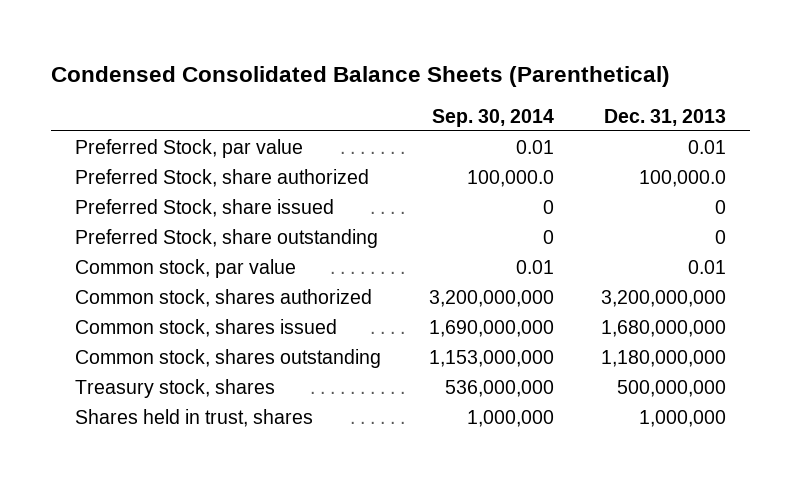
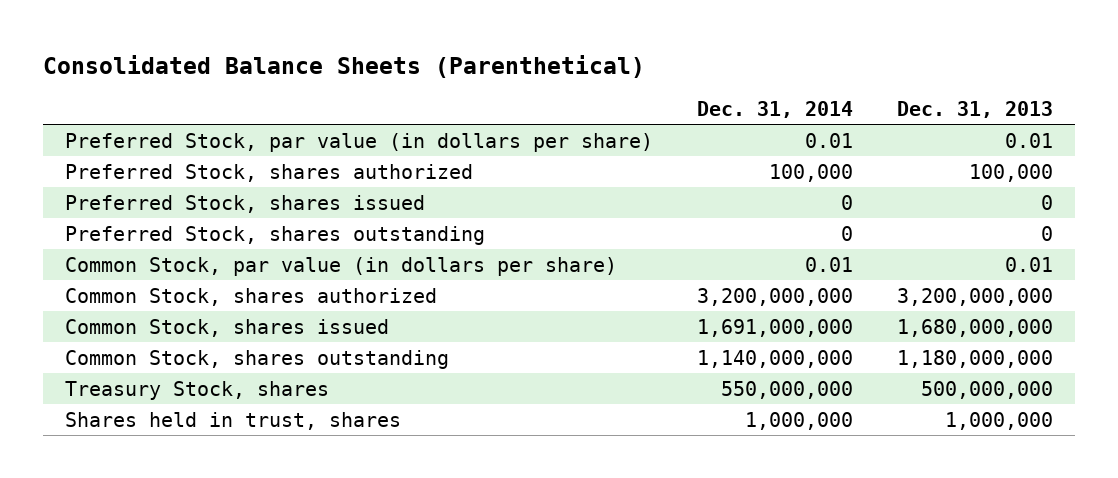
[51,65,671,87] Condensed Consolidated Balance Sheets (Parenthetical) -> [43,54,646,78] Consolidated Balance Sheets (Parenthetical)
[431,108,554,127] Sep. 30, 2014 -> none
none -> [696,101,853,119] Dec. 31, 2014
[75,138,304,158] Preferred Stock, par value -> [65,132,654,152] Preferred Stock, par value (in dollars per share)
[75,168,370,187] Preferred Stock, share authorized -> [65,163,474,182] Preferred Stock, shares authorized
[638,169,726,187] 100,000.0 -> [968,163,1053,182] 100,000
[75,198,335,217] Preferred Stock, share issued -> [65,194,426,213] Preferred Stock, shares issued
[75,228,379,248] Preferred Stock, share outstanding -> [65,225,486,245] Preferred Stock, shares outstanding
[75,258,297,278] Common stock, par value -> [65,256,618,276] Common Stock, par value (in dollars per share)
[75,288,373,307] Common stock, shares authorized -> [65,287,438,306] Common Stock, shares authorized
[75,318,338,337] Common stock, shares issued -> [65,318,390,337] Common Stock, shares issued
[75,348,382,368] Common stock, shares outstanding -> [65,349,450,369] Common Stock, shares outstanding
[75,378,276,398] Treasury stock, shares -> [65,380,330,400] Treasury Stock, shares

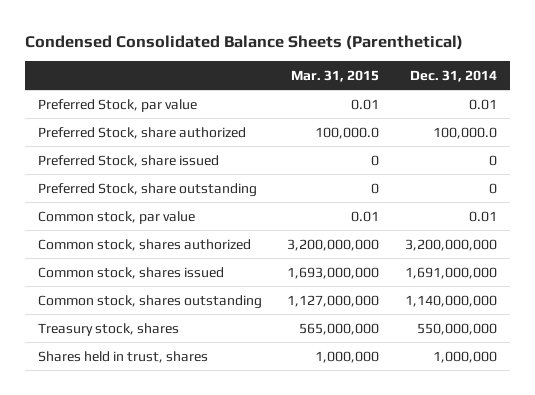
[43,54,646,78] Consolidated Balance Sheets (Parenthetical) -> [24,35,463,51] Condensed Consolidated Balance Sheets (Parenthetical)
[896,101,1053,119] Dec. 31, 2013 -> none
none -> [291,69,380,82] Mar. 31, 2015
[65,132,654,152] Preferred Stock, par value (in dollars per share) -> [37,98,197,112] Preferred Stock, par value
[65,163,474,182] Preferred Stock, shares authorized -> [37,126,246,139] Preferred Stock, share authorized
[768,163,853,182] 100,000 -> [433,126,498,139] 100,000.0
[65,194,426,213] Preferred Stock, shares issued -> [37,154,219,167] Preferred Stock, share issued
[65,225,486,245] Preferred Stock, shares outstanding -> [37,182,257,197] Preferred Stock, share outstanding
[65,256,618,276] Common Stock, par value (in dollars per share) -> [37,210,195,224] Common stock, par value
[65,287,438,306] Common Stock, shares authorized -> [37,238,251,251] Common stock, shares authorized
[65,318,390,337] Common Stock, shares issued -> [37,266,224,279] Common stock, shares issued
[65,349,450,369] Common Stock, shares outstanding -> [37,294,262,309] Common stock, shares outstanding
[65,380,330,400] Treasury Stock, shares -> [37,322,179,336] Treasury stock, shares

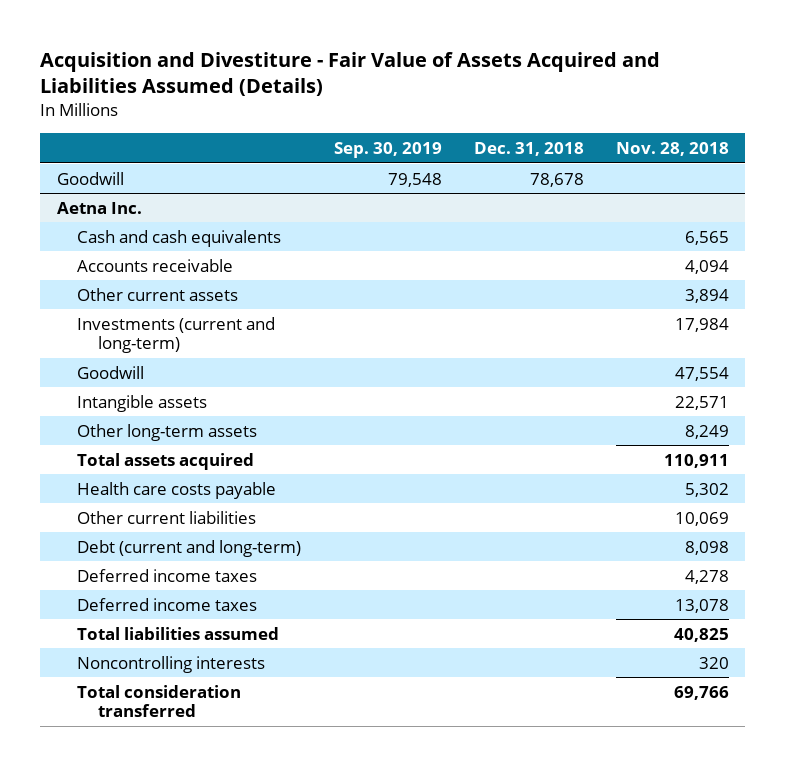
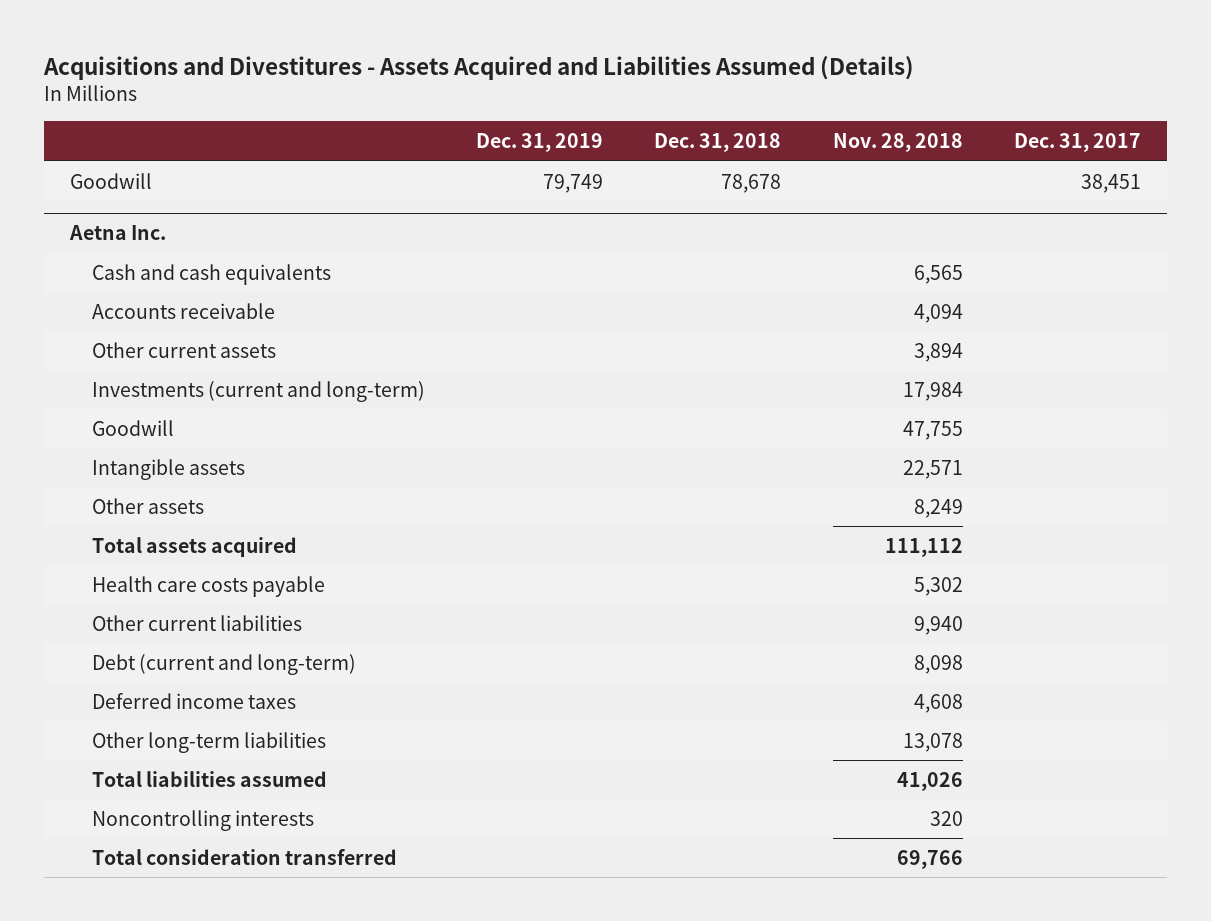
[40,51,661,97] Acquisition and Divestiture - Fair Value of Assets Acquired and Liabilities Assumed (Details) -> [43,55,915,80] Acquisitions and Divestitures - Assets Acquired and Liabilities Assumed (Details)
[333,141,442,158] Sep. 30, 2019 -> none
none -> [475,133,603,153] Dec. 31, 2019
none -> [1014,133,1142,153] Dec. 31, 2017
[675,366,730,381] 47,554 -> [902,420,963,440] 47,755
[77,423,258,441] Other long-term assets -> [91,497,204,514] Other assets
[664,453,730,468] 110,911 -> [884,537,963,557] 111,112
[675,511,730,526] 10,069 -> [913,615,963,635] 9,940
[685,569,730,584] 4,278 -> [913,693,963,713] 4,608
[77,597,258,611] Deferred income taxes -> [91,731,326,753] Other long-term liabilities
[674,627,730,642] 40,825 -> [896,771,963,791] 41,026

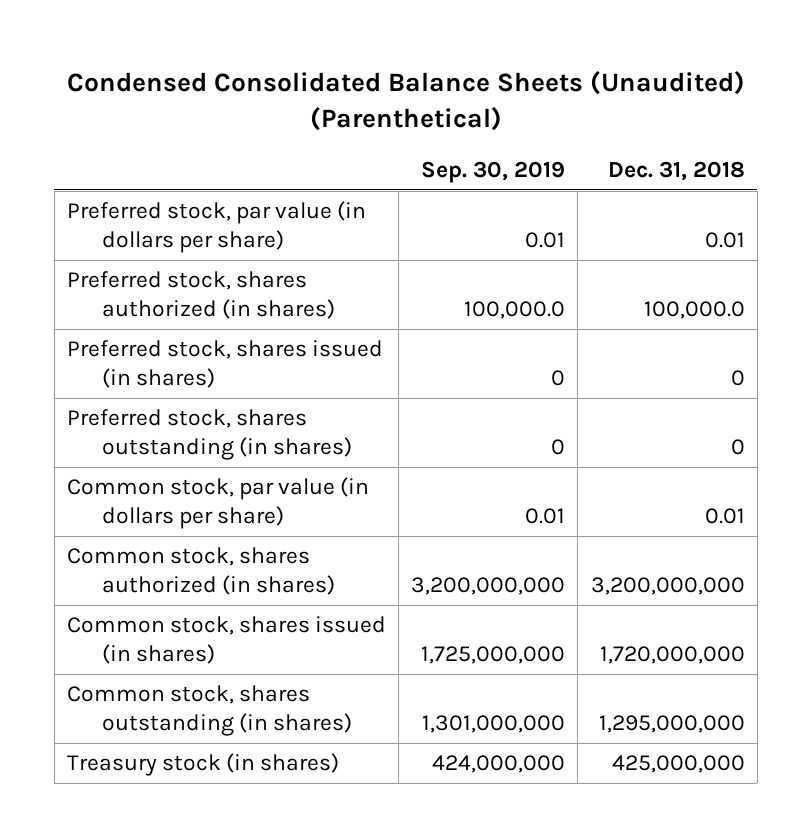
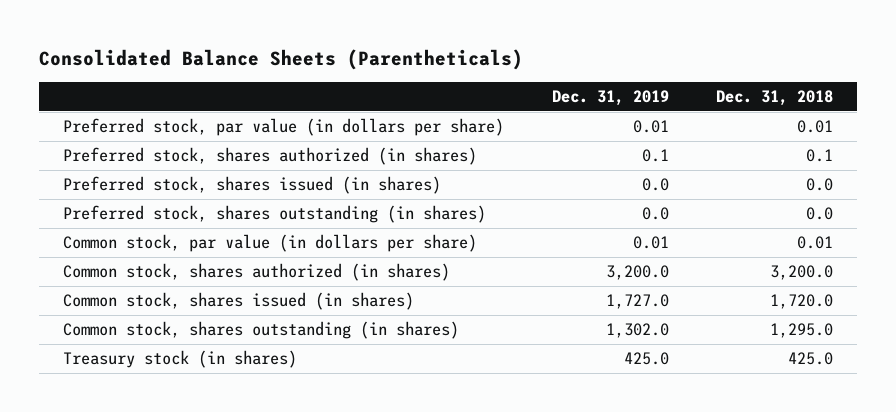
[66,70,745,131] Condensed Consolidated Balance Sheets (Unaudited) (Parenthetical) -> [39,49,524,71] Consolidated Balance Sheets (Parentheticals)
[421,161,566,184] Sep. 30, 2019 -> none
none -> [551,90,669,107] Dec. 31, 2019
[643,301,745,320] 100,000.0 -> [806,149,834,163] 0.1
[730,370,745,387] 0 -> [806,178,834,192] 0.0
[730,439,745,456] 0 -> [806,207,834,221] 0.0
[590,577,745,596] 3,200,000,000 -> [770,265,834,281] 3,200.0
[599,646,745,665] 1,720,000,000 -> [770,294,834,310] 1,720.0
[598,715,745,734] 1,295,000,000 -> [770,323,834,339] 1,295.0
[611,755,745,774] 425,000,000 -> [788,352,834,366] 425.0

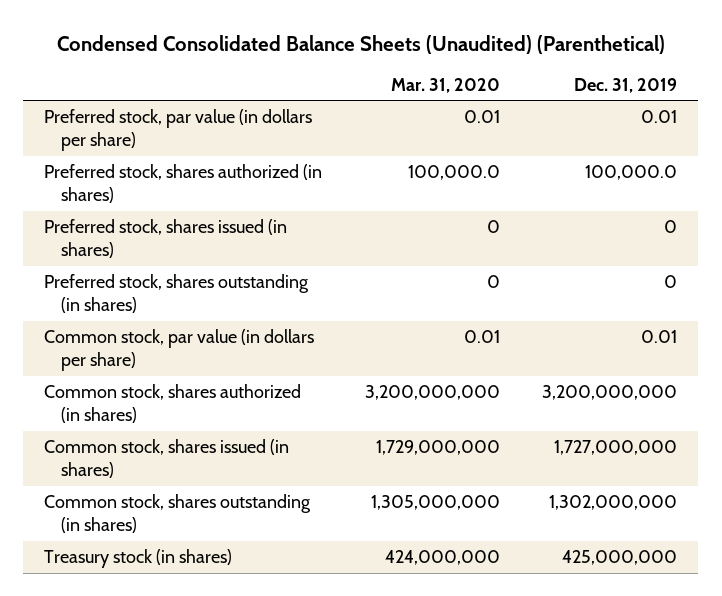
[39,49,524,71] Consolidated Balance Sheets (Parentheticals) -> [56,34,665,54] Condensed Consolidated Balance Sheets (Unaudited) (Parenthetical)
[716,90,834,107] Dec. 31, 2018 -> none
none -> [390,77,500,93] Mar. 31, 2020
[641,149,669,163] 0.1 -> [585,165,678,181] 100,000.0
[641,178,669,192] 0.0 -> [664,220,678,234] 0
[641,207,669,221] 0.0 -> [664,275,678,289] 0
[605,265,669,281] 3,200.0 -> [542,385,678,401] 3,200,000,000
[605,294,669,310] 1,727.0 -> [554,440,678,456] 1,727,000,000
[605,323,669,339] 1,302.0 -> [549,495,678,511] 1,302,000,000
[623,352,669,366] 425.0 -> [562,550,678,566] 425,000,000

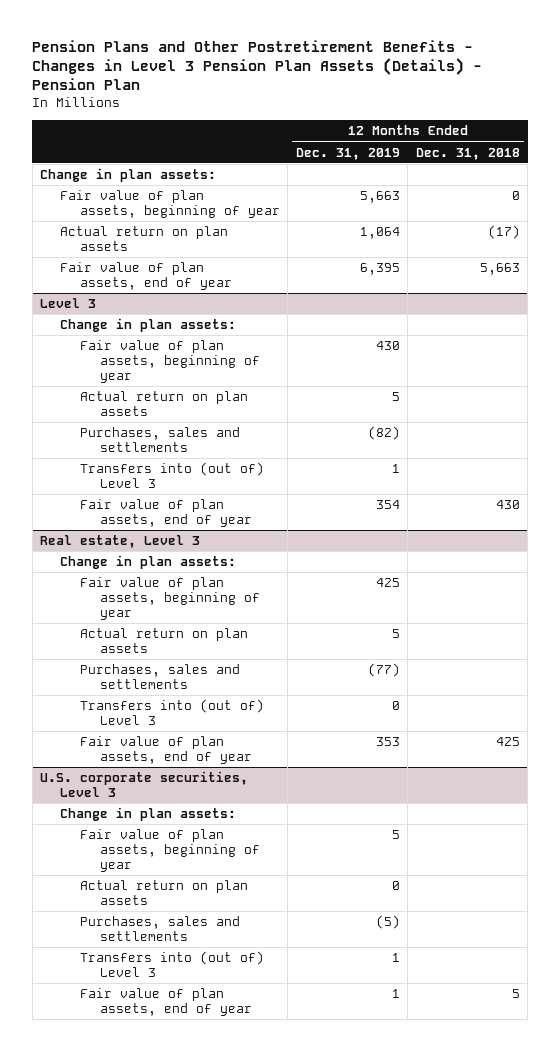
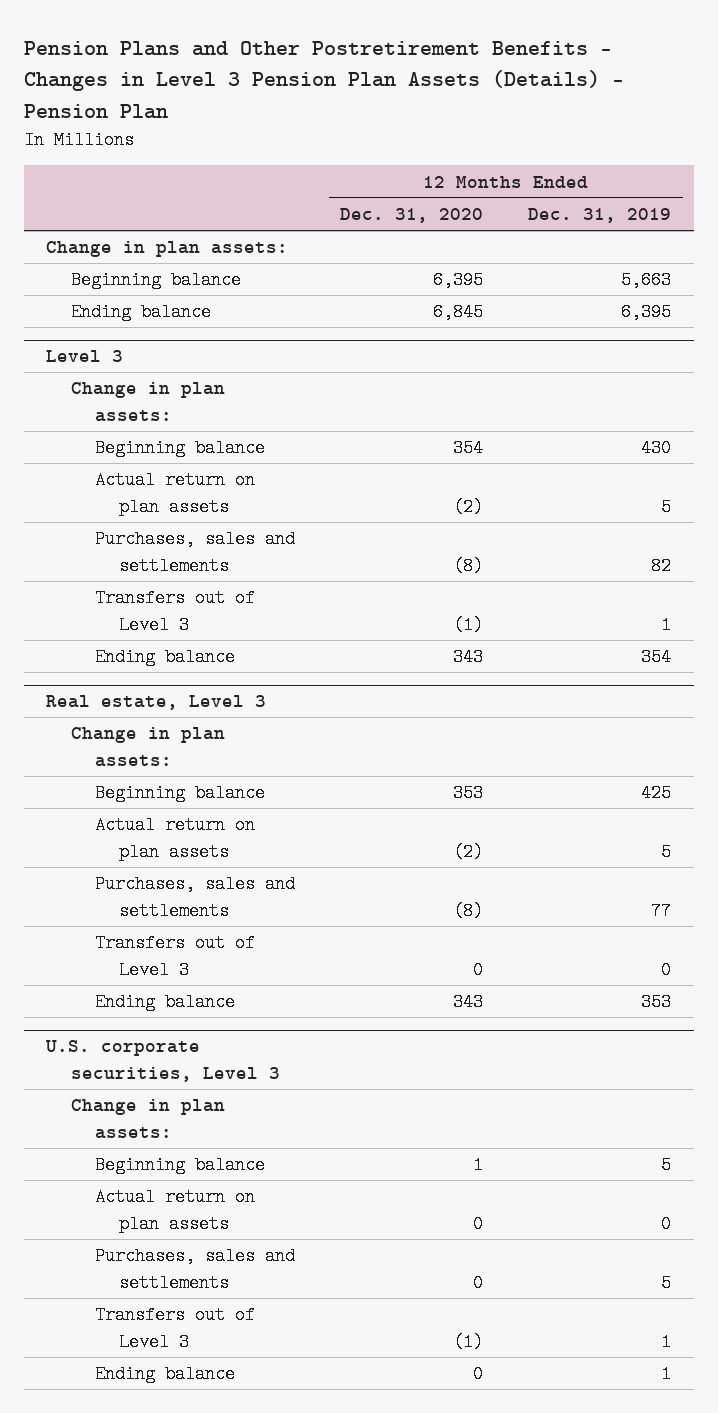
[415,147,520,160] Dec. 31, 2018 -> none
none -> [340,207,484,223] Dec. 31, 2020
[60,226,229,252] Actual return on plan assets -> none
[60,190,280,219] Fair value of plan assets, beginning of year -> [70,271,241,290] Beginning balance
[60,262,232,291] Fair value of plan assets, end of year -> [70,303,211,322] Ending balance
[79,340,260,383] Fair value of plan assets, beginning of year -> [94,439,265,458] Beginning balance
[367,426,400,441] (82) -> [651,556,672,575] 82
[79,462,264,489] Transfers into (out of) Level 3 -> [94,589,255,634] Transfers out of Level 3
[79,499,252,528] Fair value of plan assets, end of year -> [94,648,235,667] Ending balance
[79,577,260,620] Fair value of plan assets, beginning of year -> [94,784,265,803] Beginning balance
[367,663,400,678] (77) -> [651,901,672,920] 77
[79,699,264,726] Transfers into (out of) Level 3 -> [94,934,255,979] Transfers out of Level 3
[79,736,252,765] Fair value of plan assets, end of year -> [94,993,235,1012] Ending balance
[79,829,260,872] Fair value of plan assets, beginning of year -> [94,1156,265,1175] Beginning balance
[375,915,400,930] (5) -> [661,1273,672,1292] 5
[79,951,264,978] Transfers into (out of) Level 3 -> [94,1306,255,1351] Transfers out of Level 3
[79,988,252,1017] Fair value of plan assets, end of year -> [94,1365,235,1384] Ending balance

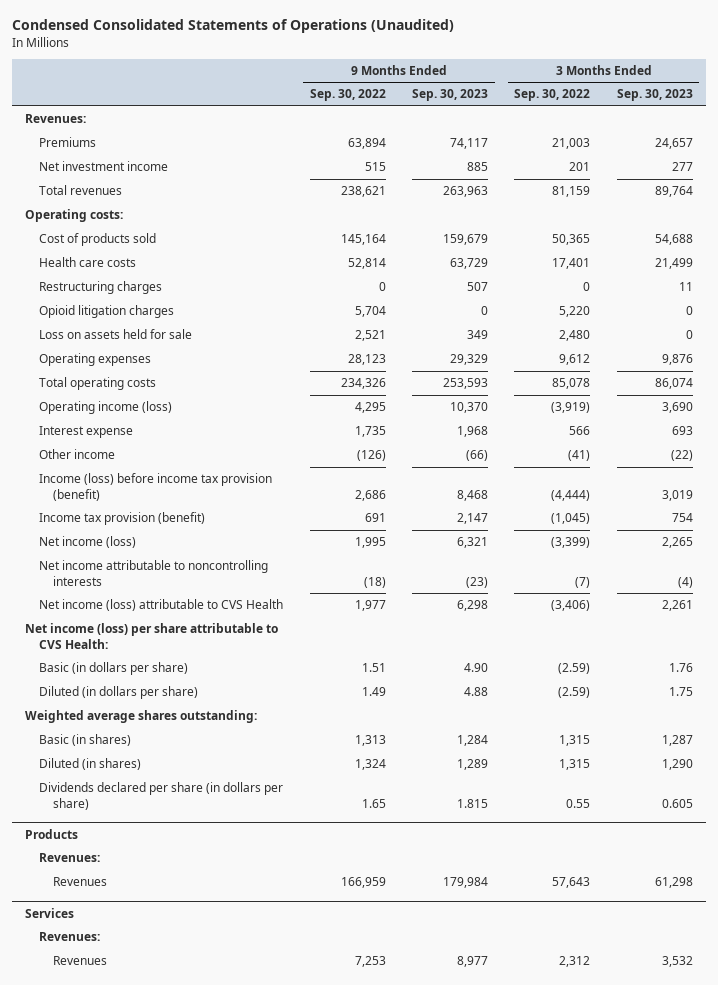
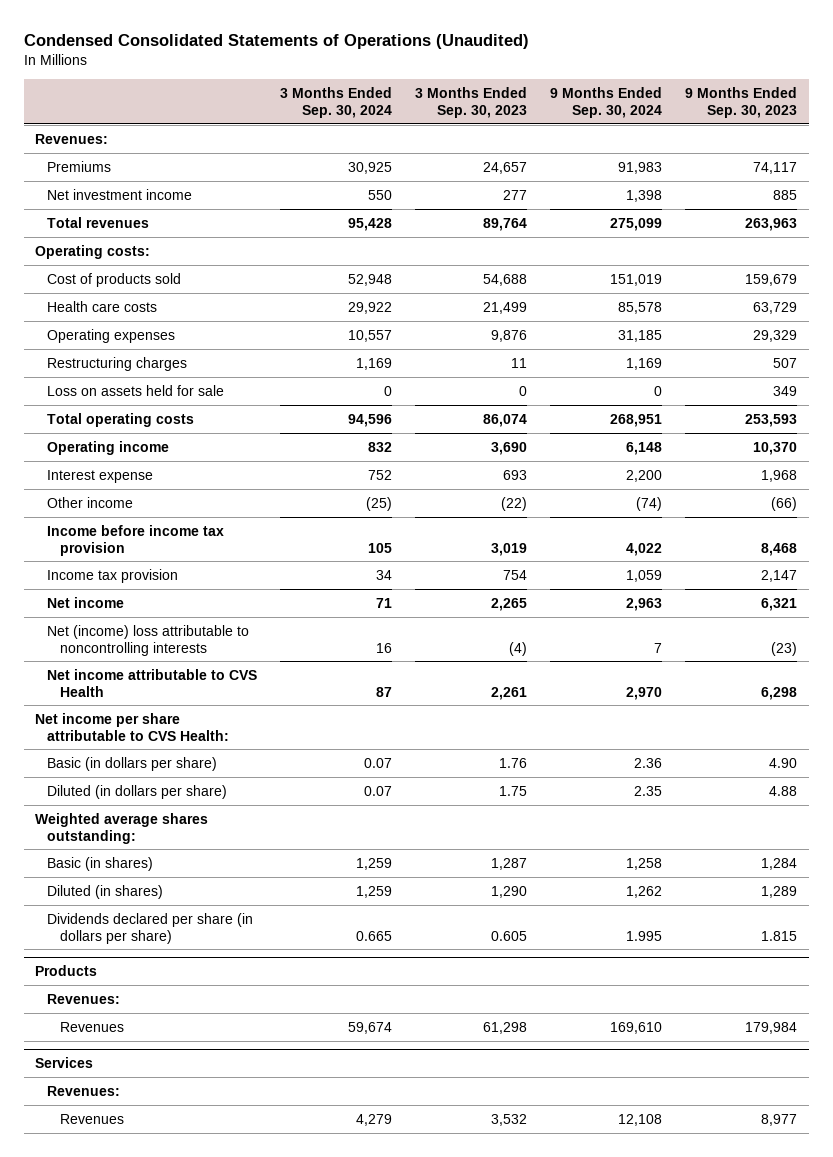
[309,89,386,102] Sep. 30, 2022 -> none
[514,89,591,102] Sep. 30, 2022 -> none
none -> [280,86,393,118] 3 Months Ended Sep. 30, 2024
none -> [550,86,663,118] 9 Months Ended Sep. 30, 2024
[39,353,152,367] Operating expenses -> [47,328,176,343] Operating expenses
[39,305,175,319] Opioid litigation charges -> none
[39,401,173,415] Operating income (loss) -> [47,440,170,455] Operating income
[39,473,273,501] Income (loss) before income tax provision (benefit) -> [47,524,225,556] Income before income tax provision
[39,512,206,526] Income tax provision (benefit) -> [47,568,179,583] Income tax provision
[39,536,137,549] Net income (loss) -> [47,596,125,608] Net income
[39,560,269,586] Net income attributable to noncontrolling interests -> [47,624,250,656] Net (income) loss attributable to noncontrolling interests
[39,599,284,612] Net income (loss) attributable to CVS Health -> [47,668,258,697] Net income attributable to CVS Health
[24,623,278,649] Net income (loss) per share attributable to CVS Health: -> [35,712,230,741] Net income per share attributable to CVS Health:

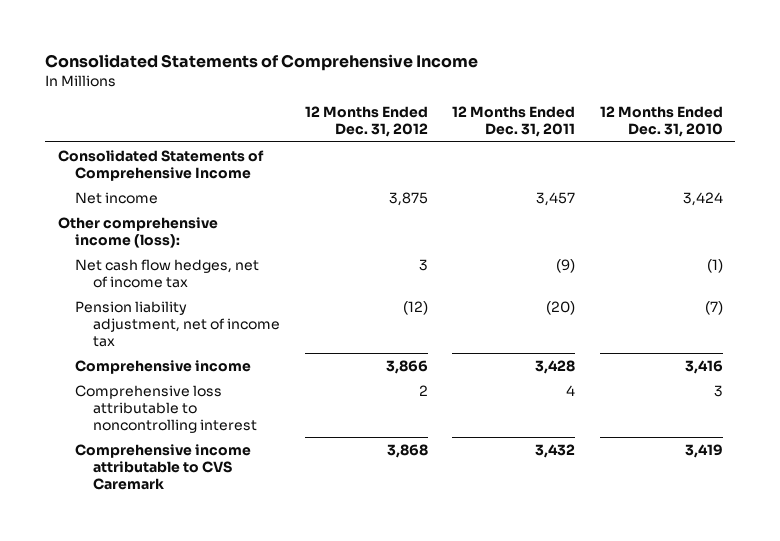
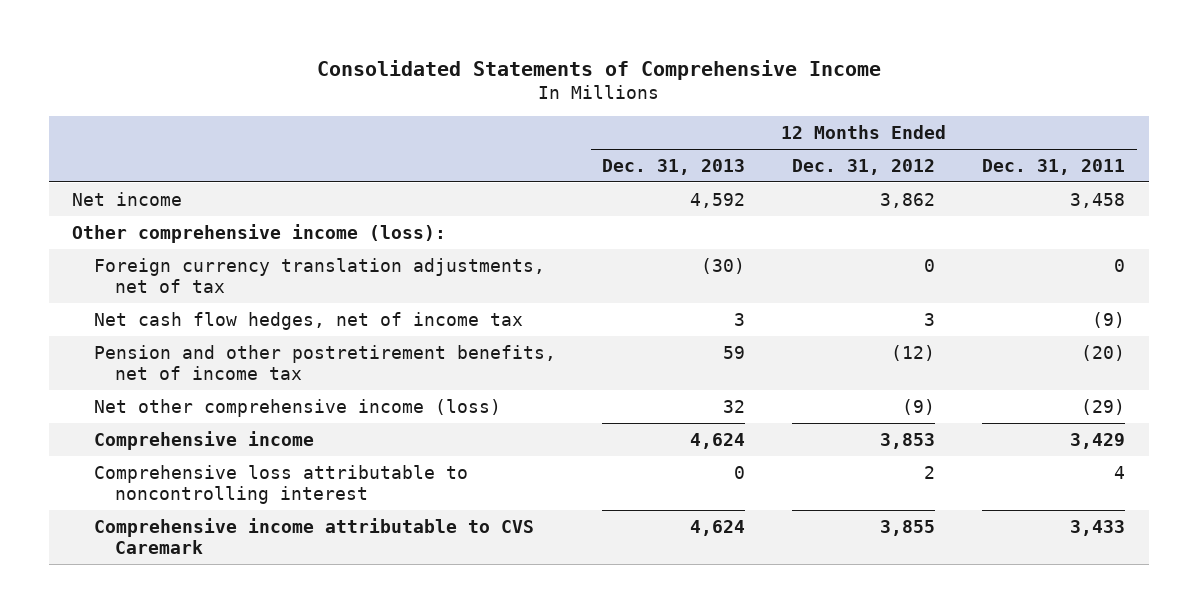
[599,106,723,138] 12 Months Ended Dec. 31, 2010 -> none
none -> [602,158,746,175] Dec. 31, 2013
[57,149,264,181] Consolidated Statements of Comprehensive Income -> none
[388,191,428,206] 3,875 -> [880,192,936,208] 3,862
[536,191,576,206] 3,457 -> [1070,192,1126,208] 3,458
none -> [93,257,545,294] Foreign currency translation adjustments, net of tax
[75,300,281,347] Pension liability adjustment, net of income tax -> [93,344,556,381] Pension and other postretirement benefits, net of income tax
none -> [93,398,501,417] Net other comprehensive income (loss)
[385,359,428,374] 3,866 -> [880,432,936,449] 3,853
[535,359,576,374] 3,428 -> [1070,432,1126,449] 3,429
[386,443,428,458] 3,868 -> [880,519,936,536] 3,855
[535,443,576,458] 3,432 -> [1070,519,1126,536] 3,433

